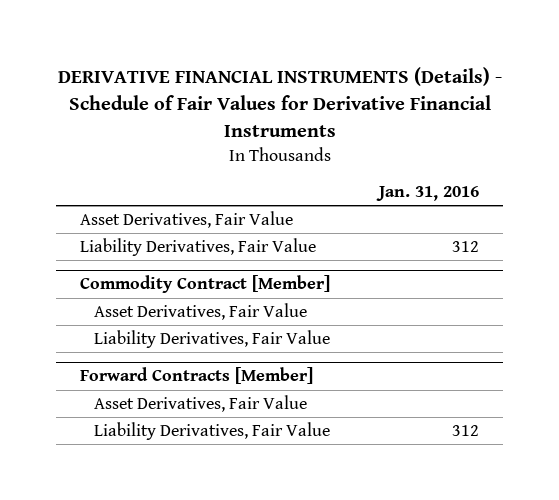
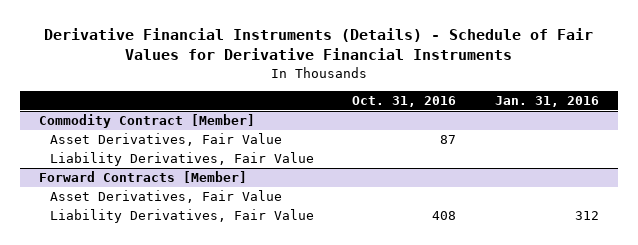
[57,67,502,138] DERIVATIVE FINANCIAL INSTRUMENTS (Details) - Schedule of Fair Values for Derivative Financial Instruments -> [44,28,594,61] Derivative Financial Instruments (Details) - Schedule of Fair Values for Derivative Financial Instruments
none -> [352,96,457,108] Oct. 31, 2016
[80,210,294,228] Asset Derivatives, Fair Value -> none
[80,237,317,256] Liability Derivatives, Fair Value -> none

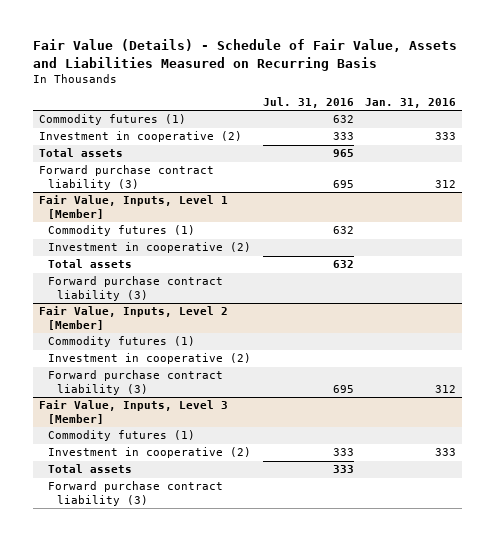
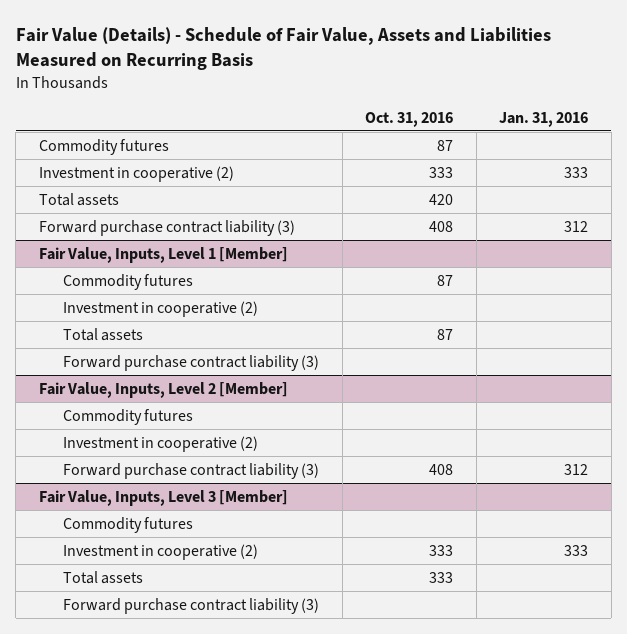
[262,97,354,109] Jul. 31, 2016 -> none
none -> [365,111,454,127] Oct. 31, 2016
[38,114,186,126] Commodity futures (1) -> [38,138,169,155] Commodity futures
[48,225,196,237] Commodity futures (1) -> [63,273,194,290] Commodity futures
[48,336,196,348] Commodity futures (1) -> [63,408,194,425] Commodity futures
[48,430,196,442] Commodity futures (1) -> [63,516,194,533] Commodity futures

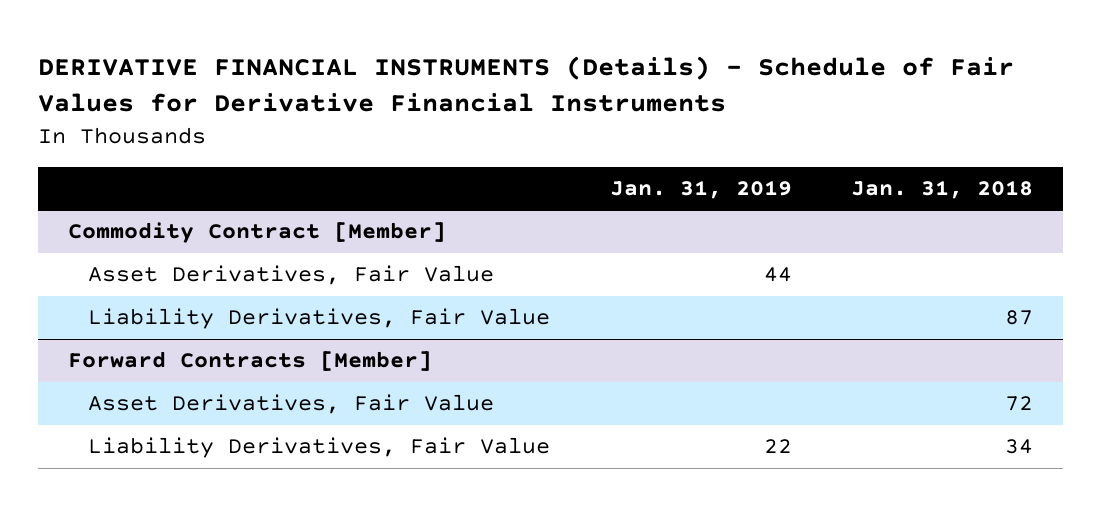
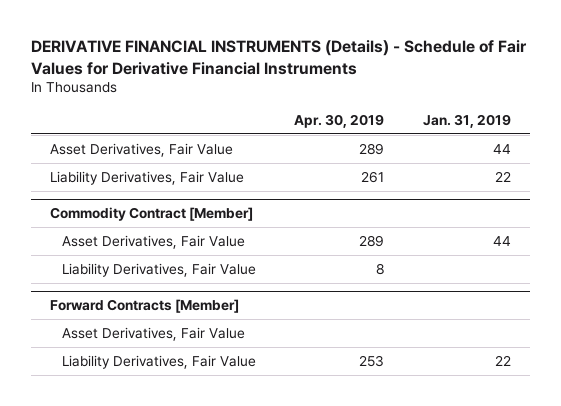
[851,179,1034,199] Jan. 31, 2018 -> none
none -> [294,113,385,128] Apr. 30, 2019
none -> [50,142,234,157] Asset Derivatives, Fair Value
none -> [50,170,245,185] Liability Derivatives, Fair Value

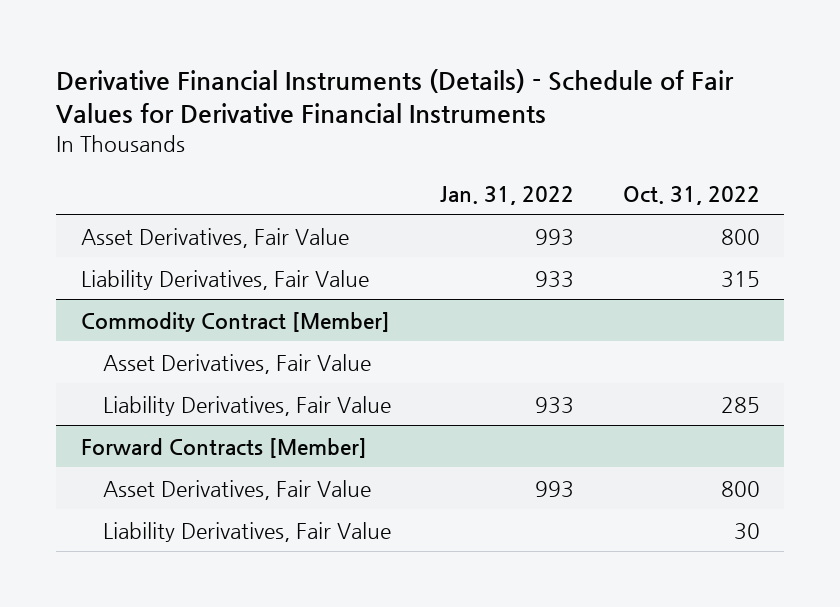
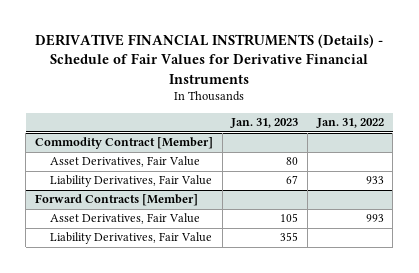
[56,69,735,125] Derivative Financial Instruments (Details) - Schedule of Fair Values for Derivative Financial Instruments -> [35,34,384,84] DERIVATIVE FINANCIAL INSTRUMENTS (Details) - Schedule of Fair Values for Derivative Financial Instruments
[622,185,760,205] Oct. 31, 2022 -> none
none -> [230,118,299,129] Jan. 31, 2023
[80,227,349,248] Asset Derivatives, Fair Value -> none
[80,269,369,290] Liability Derivatives, Fair Value -> none

